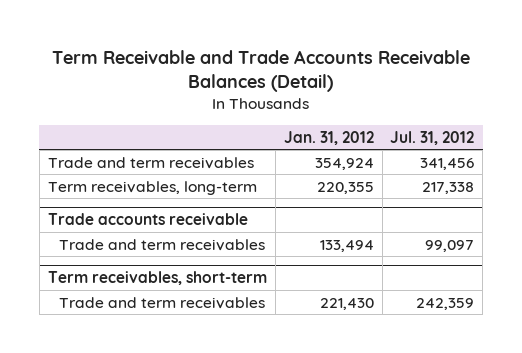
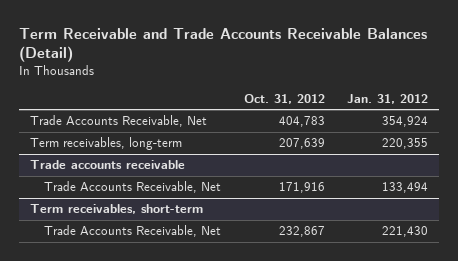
[390,130,475,145] Jul. 31, 2012 -> none
none -> [243,93,325,104] Oct. 31, 2012
[47,156,254,169] Trade and term receivables -> [30,115,208,128] Trade Accounts Receivable, Net
[59,238,266,251] Trade and term receivables -> [44,181,222,194] Trade Accounts Receivable, Net
[59,296,266,309] Trade and term receivables -> [44,225,222,238] Trade Accounts Receivable, Net

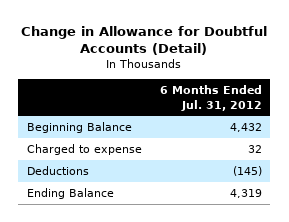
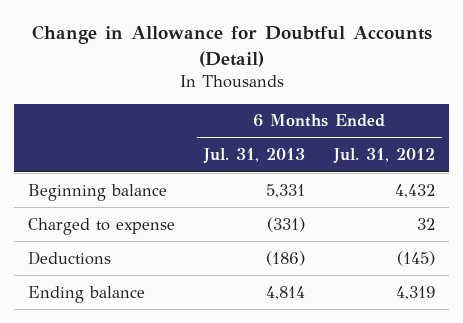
none -> [203,148,306,164] Jul. 31, 2013
[27,121,133,133] Beginning Balance -> [28,183,168,201] Beginning balance
[27,187,115,199] Ending Balance -> [28,285,146,303] Ending balance

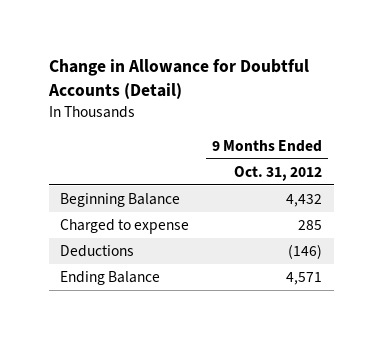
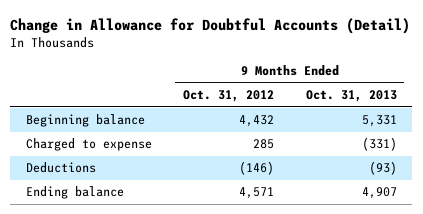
none -> [305,90,397,103] Oct. 31, 2013
[60,193,181,208] Beginning Balance -> [25,114,145,128] Beginning balance
[60,271,161,286] Ending Balance -> [25,186,124,200] Ending balance

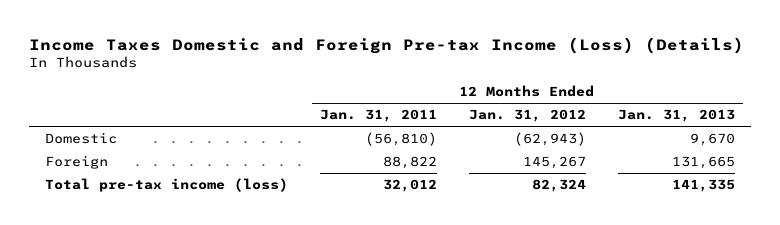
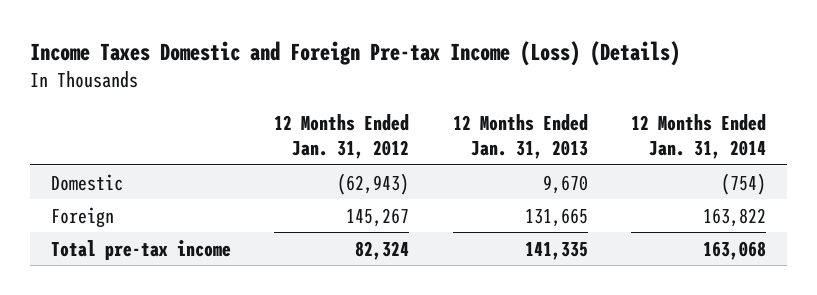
[320,109,438,123] Jan. 31, 2011 -> none
none -> [630,114,766,160] 12 Months Ended Jan. 31, 2014
[45,178,289,193] Total pre-tax income (loss) -> [51,239,232,260] Total pre-tax income

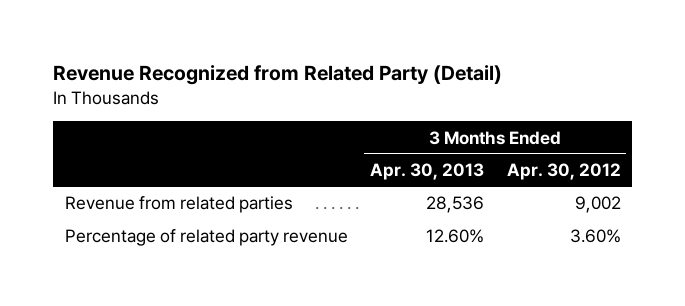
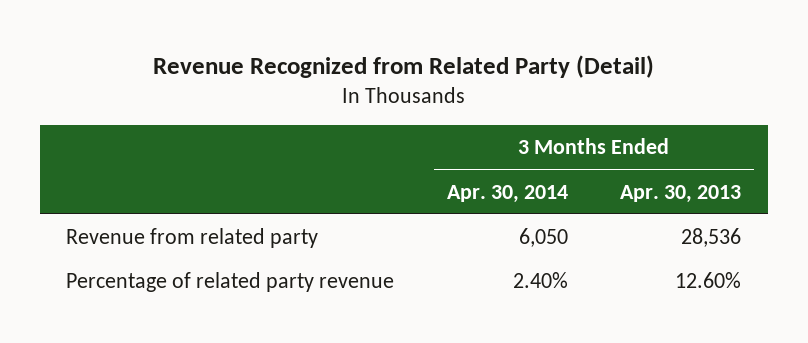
[506,163,621,181] Apr. 30, 2012 -> none
none -> [446,184,568,203] Apr. 30, 2014
[64,196,293,214] Revenue from related parties -> [66,228,319,249] Revenue from related party

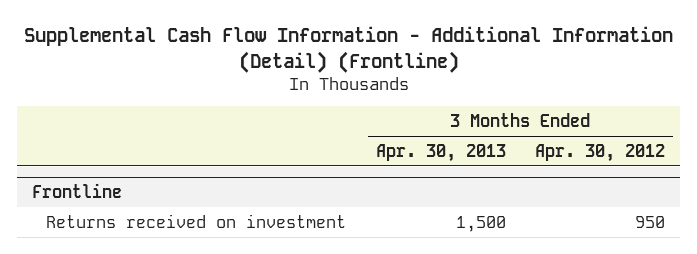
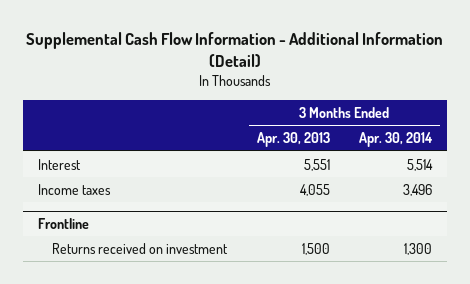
[23,26,673,73] Supplemental Cash Flow Information - Additional Information (Detail) (Frontline) -> [25,32,443,68] Supplemental Cash Flow Information - Additional Information (Detail)
[535,143,666,162] Apr. 30, 2012 -> none
none -> [359,132,434,148] Apr. 30, 2014
none -> [37,158,81,170] Interest
none -> [37,183,111,195] Income taxes

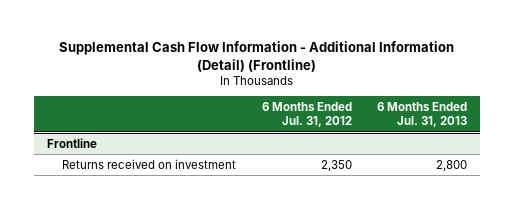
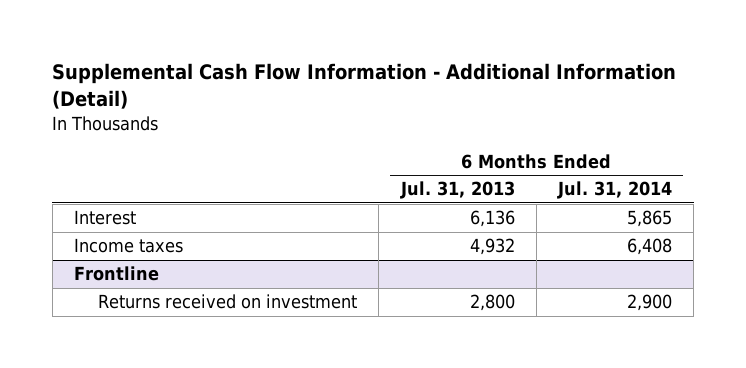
[58,40,454,72] Supplemental Cash Flow Information - Additional Information (Detail) (Frontline) -> [52,63,677,110] Supplemental Cash Flow Information - Additional Information (Detail)
[261,102,352,128] 6 Months Ended Jul. 31, 2012 -> none
none -> [557,181,673,200] Jul. 31, 2014
none -> [73,210,136,226] Interest
none -> [73,238,183,254] Income taxes

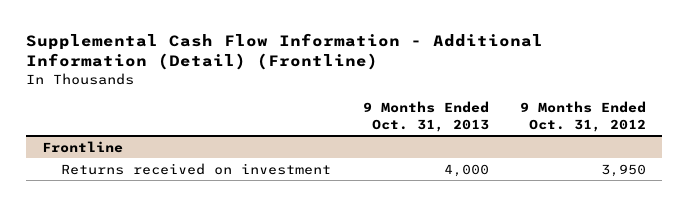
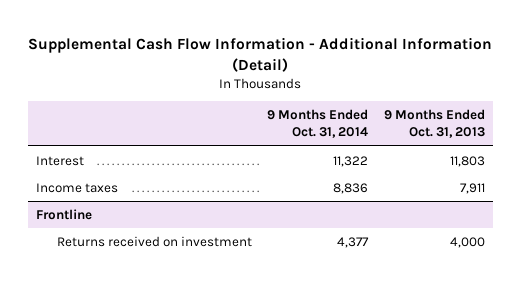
[26,33,544,71] Supplemental Cash Flow Information - Additional Information (Detail) (Frontline) -> [28,36,493,72] Supplemental Cash Flow Information - Additional Information (Detail)
[520,101,647,132] 9 Months Ended Oct. 31, 2012 -> none
none -> [267,109,369,139] 9 Months Ended Oct. 31, 2014
none -> [35,155,84,166] Interest
none -> [35,182,118,193] Income taxes

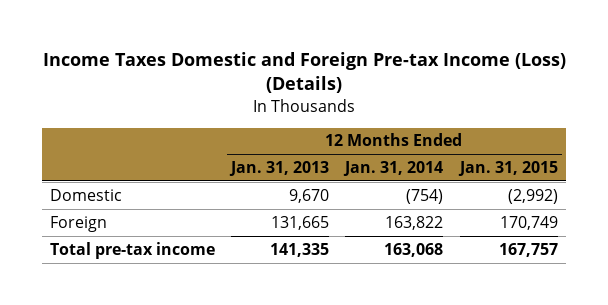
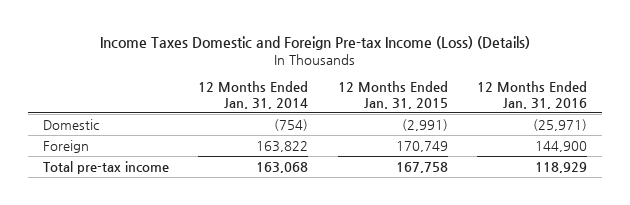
[229,160,330,176] Jan. 31, 2013 -> none
none -> [477,80,588,109] 12 Months Ended Jan. 31, 2016
[507,188,558,204] (2,992) -> [401,118,448,131] (2,991)
[498,242,558,257] 167,757 -> [395,161,448,173] 167,758

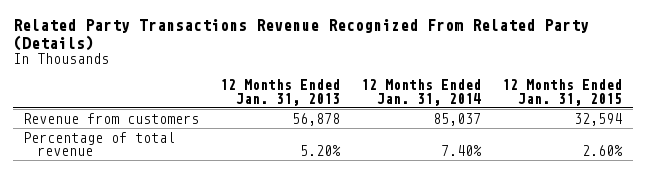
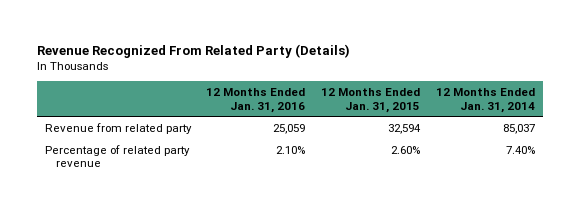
[12,18,589,51] Related Party Transactions Revenue Recognized From Related Party (Details) -> [36,43,350,58] Revenue Recognized From Related Party (Details)
[220,79,341,106] 12 Months Ended Jan. 31, 2013 -> none
none -> [206,88,306,113] 12 Months Ended Jan. 31, 2016
[23,112,200,124] Revenue from customers -> [44,122,192,134] Revenue from related party
[23,131,176,157] Percentage of total revenue -> [44,144,190,168] Percentage of related party revenue

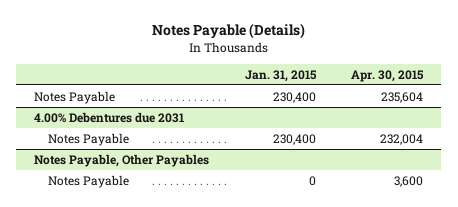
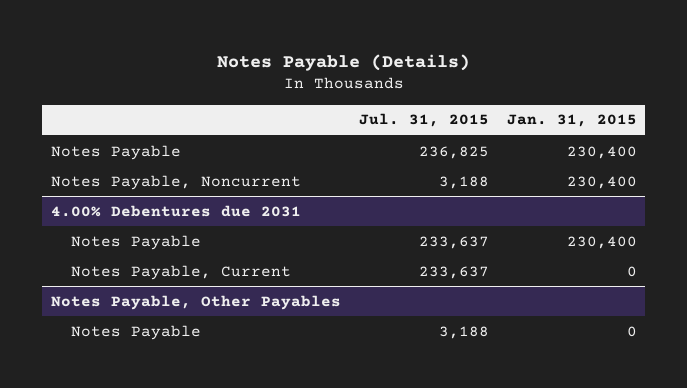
[351,69,425,82] Apr. 30, 2015 -> none
none -> [358,113,489,128] Jul. 31, 2015
none -> [50,174,301,190] Notes Payable, Noncurrent
none -> [71,264,292,280] Notes Payable, Current

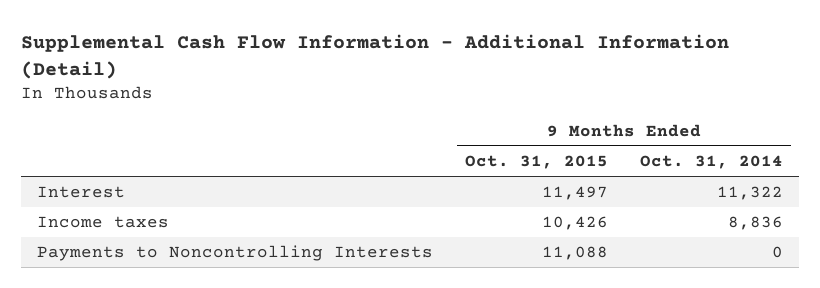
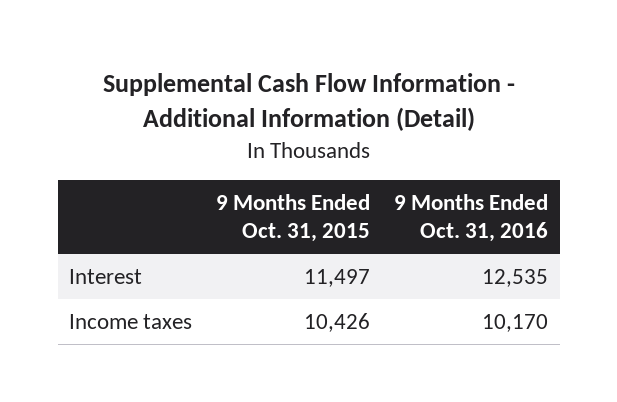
[639,155,783,170] Oct. 31, 2014 -> none
none -> [394,194,549,242] 9 Months Ended Oct. 31, 2016
[37,245,434,262] Payments to Noncontrolling Interests -> none

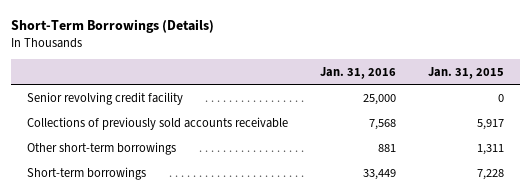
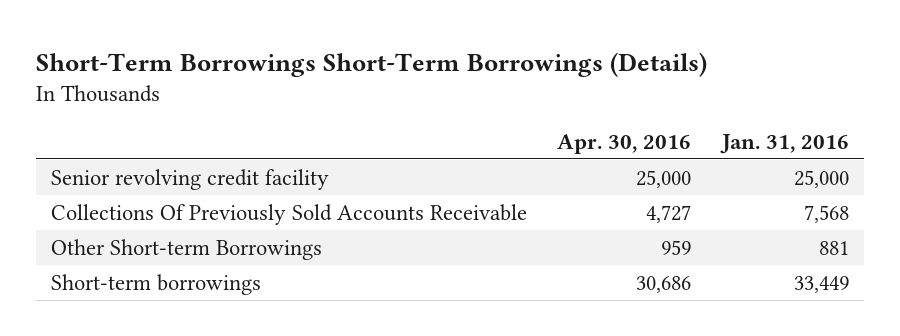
[11,19,215,34] Short-Term Borrowings (Details) -> [35,51,707,77] Short-Term Borrowings Short-Term Borrowings (Details)
[428,66,505,79] Jan. 31, 2015 -> none
none -> [557,133,692,154] Apr. 30, 2016
[27,116,289,130] Collections of previously sold accounts receivable -> [50,203,527,225] Collections Of Previously Sold Accounts Receivable
[27,141,177,155] Other short-term borrowings -> [50,238,322,260] Other Short-term Borrowings

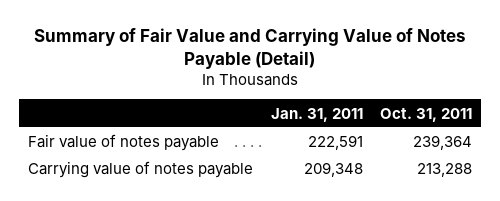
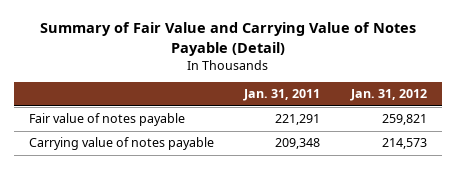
[380,107,473,122] Oct. 31, 2011 -> none
none -> [349,89,427,102] Jan. 31, 2012
[307,135,363,151] 222,591 -> [275,114,321,126] 221,291

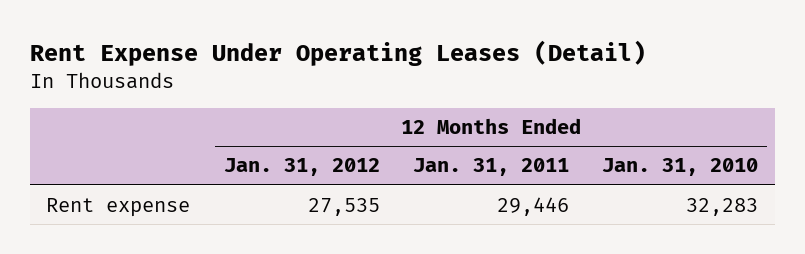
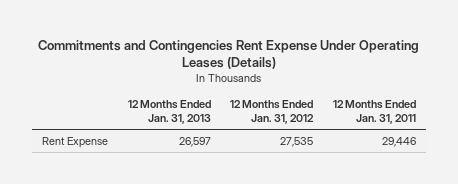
[29,39,646,66] Rent Expense Under Operating Leases (Detail) -> [37,39,419,69] Commitments and Contingencies Rent Expense Under Operating Leases (Details)
[602,158,759,177] Jan. 31, 2010 -> none
none -> [127,100,211,125] 12 Months Ended Jan. 31, 2013
[46,198,191,218] Rent expense -> [41,137,108,149] Rent Expense

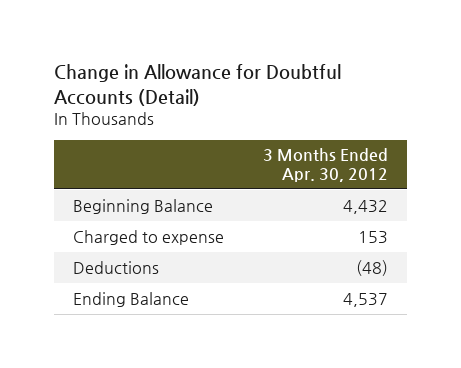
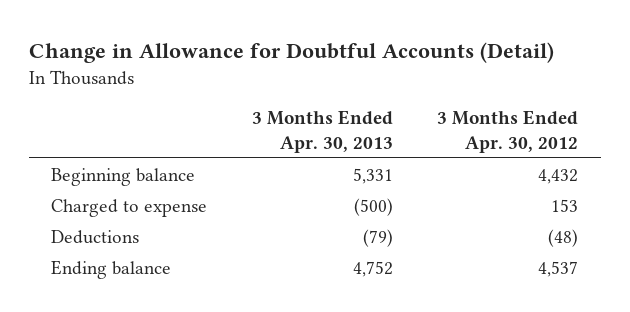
none -> [251,110,393,153] 3 Months Ended Apr. 30, 2013
[73,198,214,214] Beginning Balance -> [51,167,196,186] Beginning balance
[73,291,190,307] Ending Balance -> [51,259,172,279] Ending balance

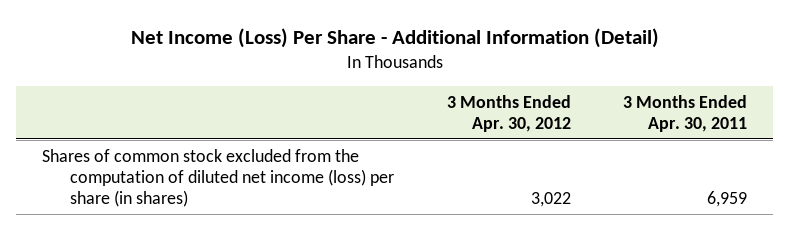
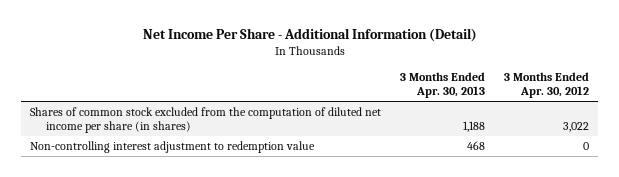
[130,27,659,48] Net Income (Loss) Per Share - Additional Information (Detail) -> [142,28,477,43] Net Income Per Share - Additional Information (Detail)
[623,94,748,133] 3 Months Ended Apr. 30, 2011 -> none
none -> [400,72,486,99] 3 Months Ended Apr. 30, 2013
[42,148,395,208] Shares of common stock excluded from the computation of diluted net income (loss) per share (in shares) -> [30,106,382,134] Shares of common stock excluded from the computation of diluted net income per share (in shares)
none -> [30,140,316,153] Non-controlling interest adjustment to redemption value

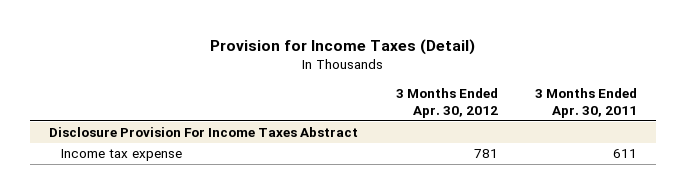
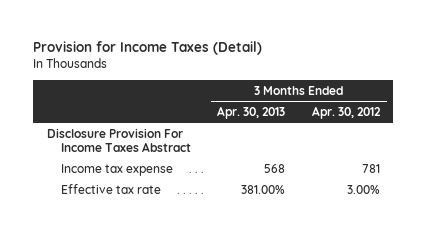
[535,88,638,118] 3 Months Ended Apr. 30, 2011 -> none
none -> [217,105,286,119] Apr. 30, 2013
none -> [60,183,161,194] Effective tax rate

